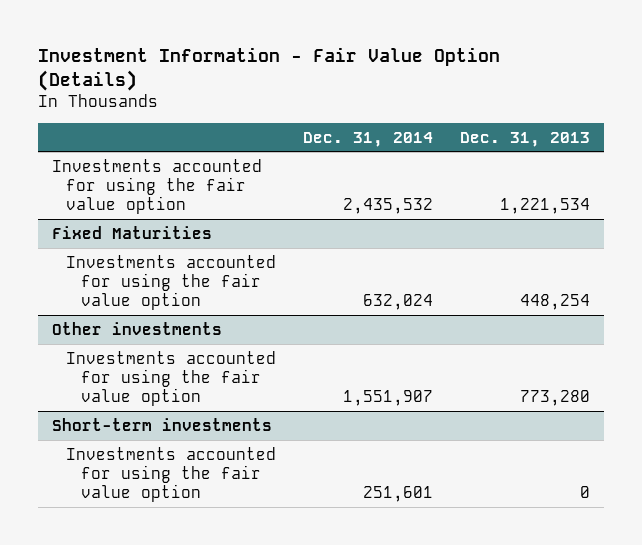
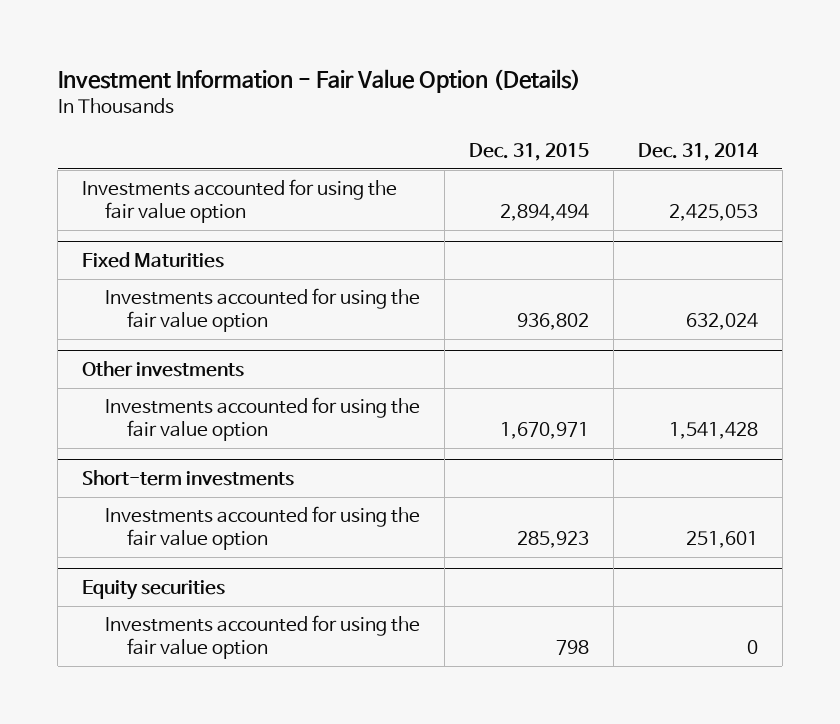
[460,131,591,147] Dec. 31, 2013 -> none
none -> [468,143,589,162] Dec. 31, 2015
[343,198,434,215] 2,435,532 -> [668,204,758,222] 2,425,053
[343,390,434,407] 1,551,907 -> [668,422,758,440] 1,541,428
none -> [82,579,226,600] Equity securities
none -> [104,615,420,660] Investments accounted for using the fair value option

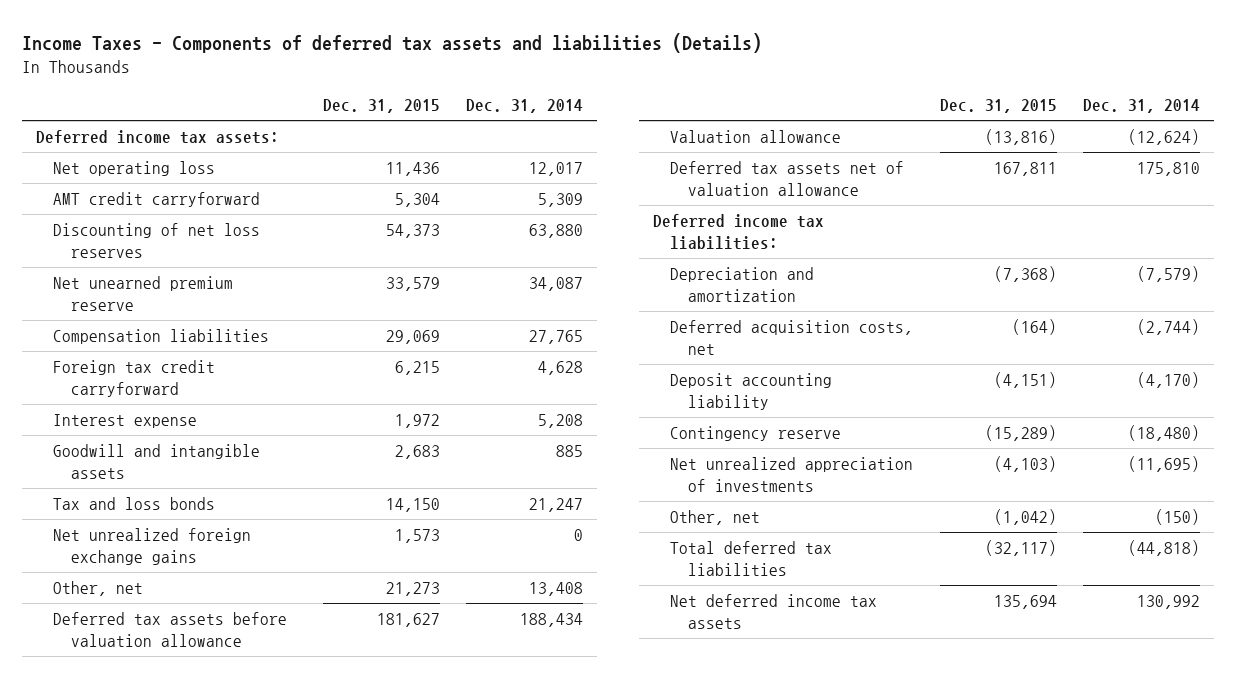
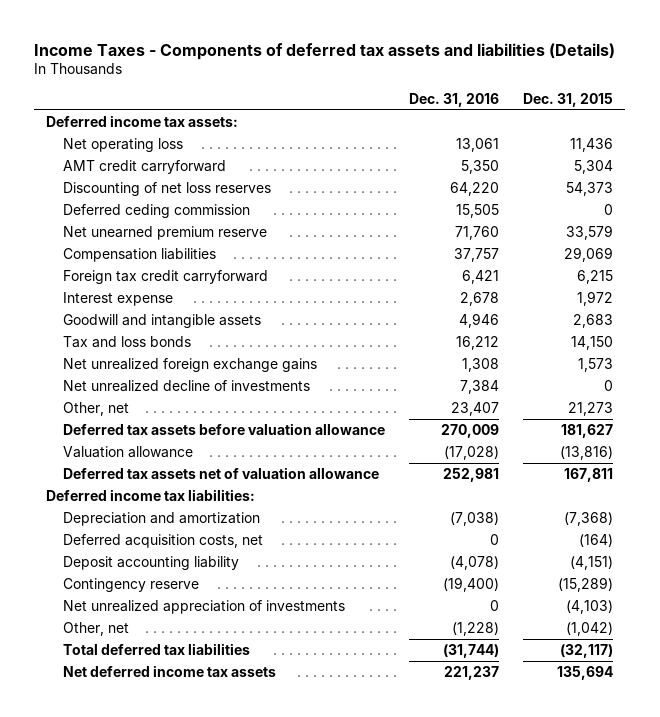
[466,99,584,114] Dec. 31, 2014 -> none
none -> [409,92,500,107] Dec. 31, 2016
none -> [63,203,251,218] Deferred ceding commission
none -> [63,379,311,392] Net unrealized decline of investments

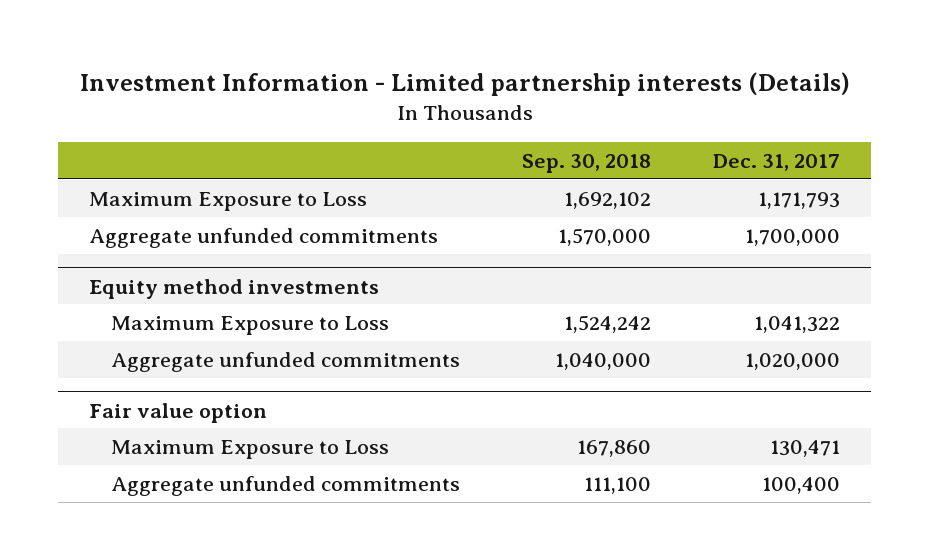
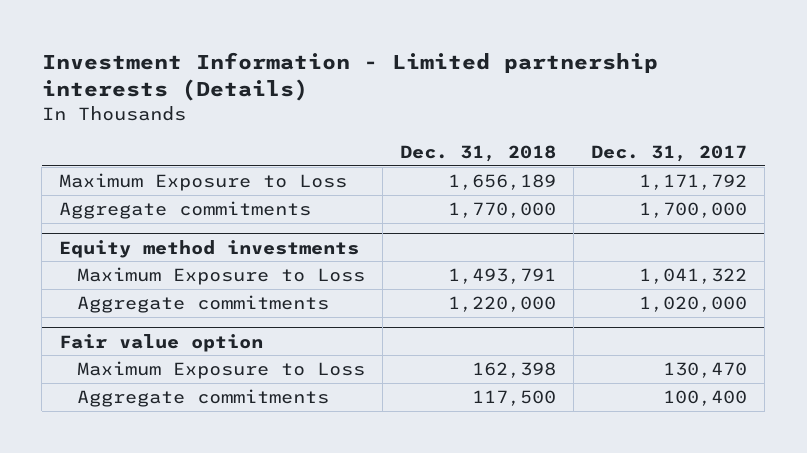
[522,153,652,173] Sep. 30, 2018 -> none
none -> [400,144,557,162] Dec. 31, 2018
[758,191,841,209] 1,171,793 -> [639,174,748,191] 1,171,792
[88,227,438,248] Aggregate unfunded commitments -> [59,201,312,220] Aggregate commitments
[111,351,461,372] Aggregate unfunded commitments -> [76,295,329,314] Aggregate commitments
[770,439,841,457] 130,471 -> [663,362,748,379] 130,470
[111,475,461,496] Aggregate unfunded commitments -> [76,389,329,408] Aggregate commitments

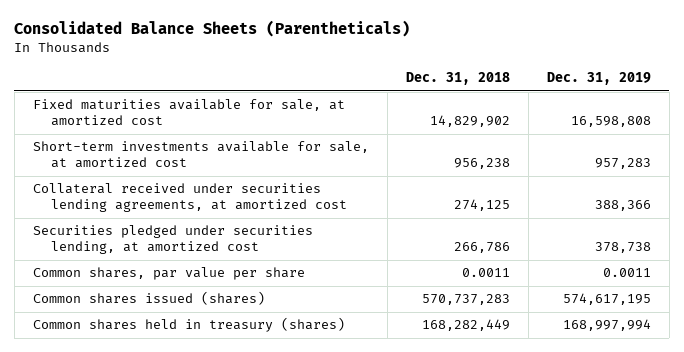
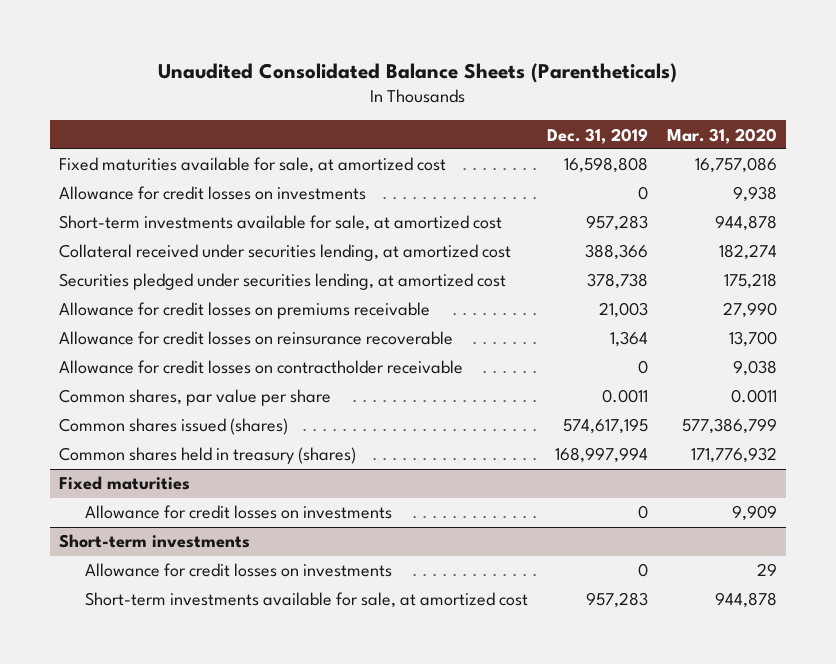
[14,20,411,38] Consolidated Balance Sheets (Parentheticals) -> [157,62,677,83] Unaudited Consolidated Balance Sheets (Parentheticals)
[405,72,510,86] Dec. 31, 2018 -> none
none -> [666,127,777,144] Mar. 31, 2020
none -> [59,186,367,201] Allowance for credit losses on investments
[32,183,347,213] Collateral received under securities lending agreements, at amortized cost -> [59,244,512,262] Collateral received under securities lending, at amortized cost
none -> [59,302,431,320] Allowance for credit losses on premiums receivable
none -> [59,331,454,346] Allowance for credit losses on reinsurance recoverable
none -> [59,360,464,375] Allowance for credit losses on contractholder receivable
none -> [59,476,191,491] Fixed maturities
none -> [85,505,393,520] Allowance for credit losses on investments
none -> [59,534,251,549] Short-term investments
none -> [85,563,393,578] Allowance for credit losses on investments
none -> [85,592,529,609] Short-term investments available for sale, at amortized cost

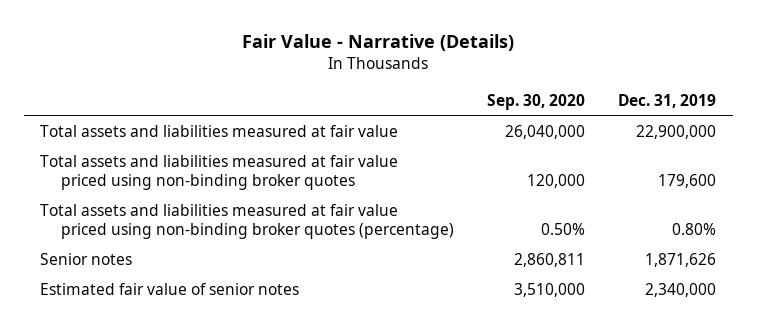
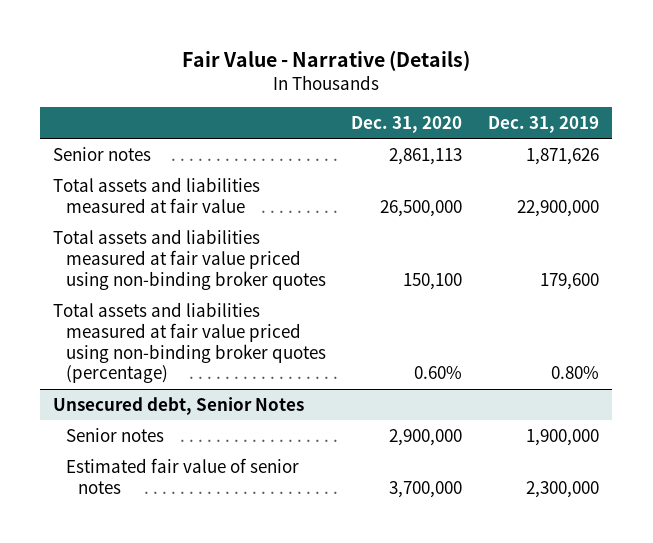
[487,93,586,110] Sep. 30, 2020 -> none
none -> [351,116,463,134] Dec. 31, 2020
[40,252,133,265] Senior notes -> [53,146,152,161] Senior notes
none -> [53,396,305,415] Unsecured debt, Senior Notes
none -> [65,427,164,442] Senior notes
[645,282,717,297] 2,340,000 -> [526,480,600,498] 2,300,000

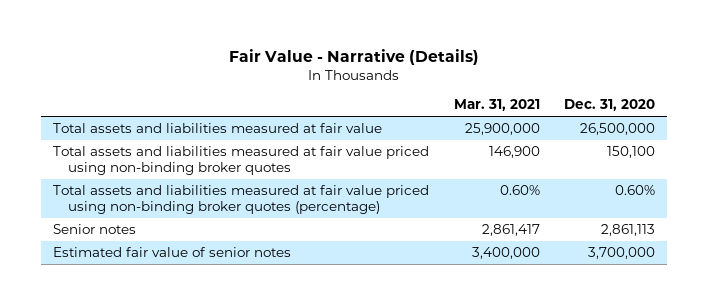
[488,116,600,134] Dec. 31, 2019 -> none
none -> [453,99,540,112] Mar. 31, 2021
[53,396,305,415] Unsecured debt, Senior Notes -> none
[65,427,164,442] Senior notes -> none
[53,146,152,161] Senior notes -> [53,224,137,235] Senior notes

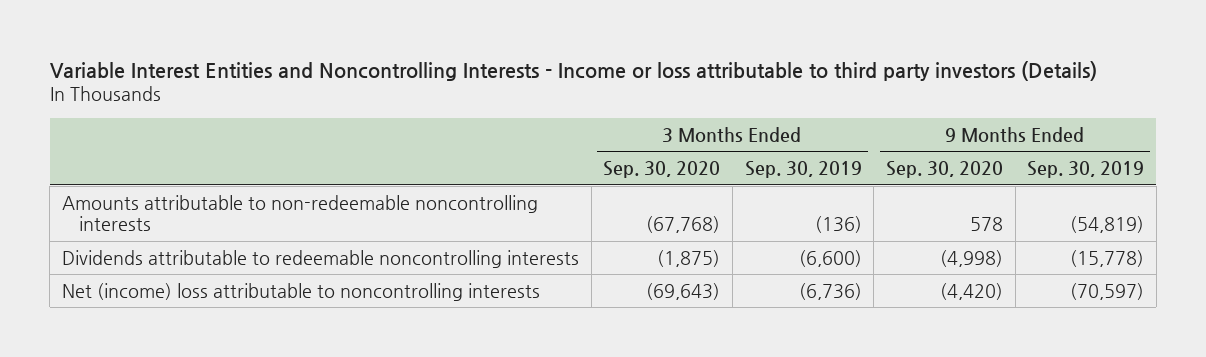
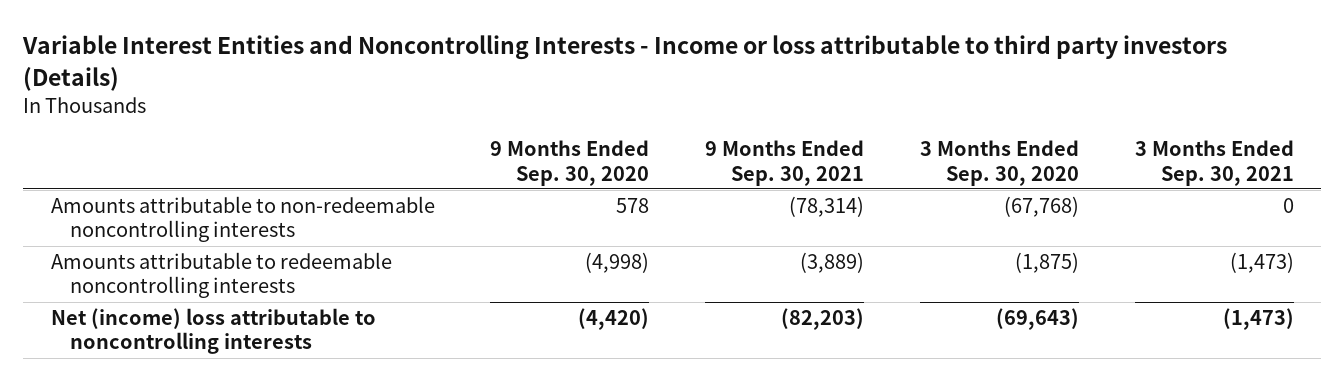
[744,161,862,179] Sep. 30, 2019 -> none
[1027,161,1145,179] Sep. 30, 2019 -> none
none -> [705,140,865,186] 9 Months Ended Sep. 30, 2021
none -> [1134,140,1294,186] 3 Months Ended Sep. 30, 2021
[61,249,579,268] Dividends attributable to redeemable noncontrolling interests -> [50,252,392,299] Amounts attributable to redeemable noncontrolling interests

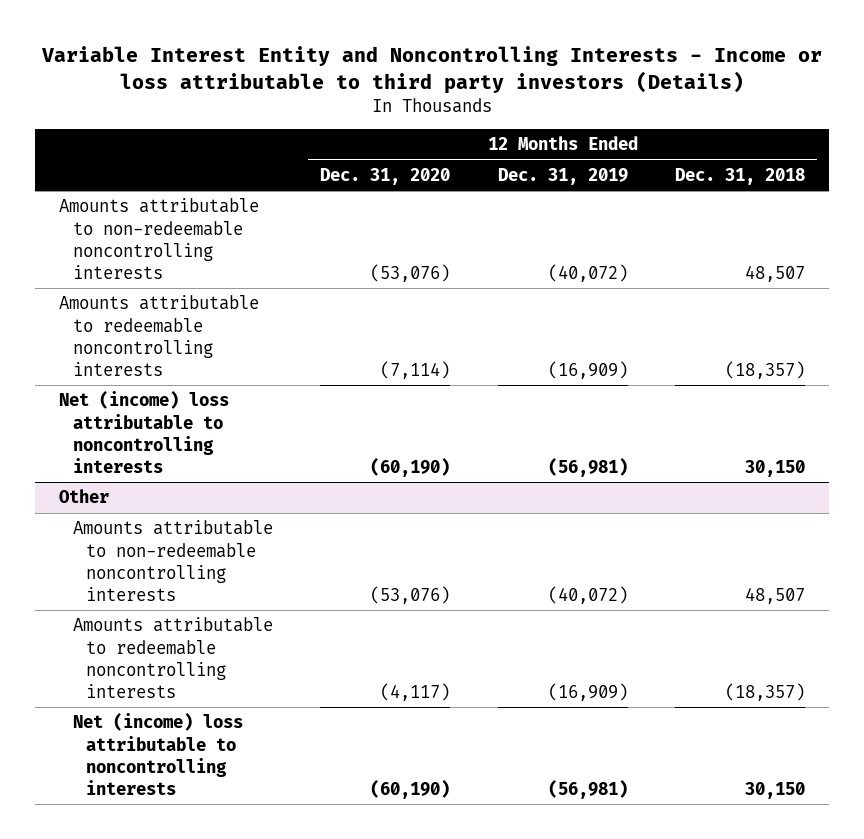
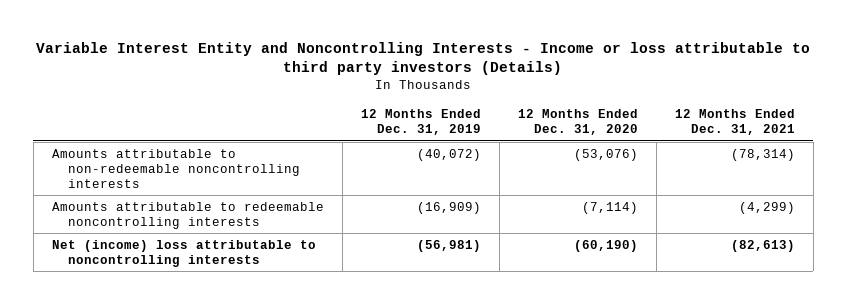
[675,167,806,185] Dec. 31, 2018 -> none
none -> [674,109,795,136] 12 Months Ended Dec. 31, 2021
[59,489,110,504] Other -> none
[72,520,273,601] Amounts attributable to non-redeemable noncontrolling interests -> none
[72,617,273,698] Amounts attributable to redeemable noncontrolling interests -> none
[72,713,243,795] Net (income) loss attributable to noncontrolling interests -> none

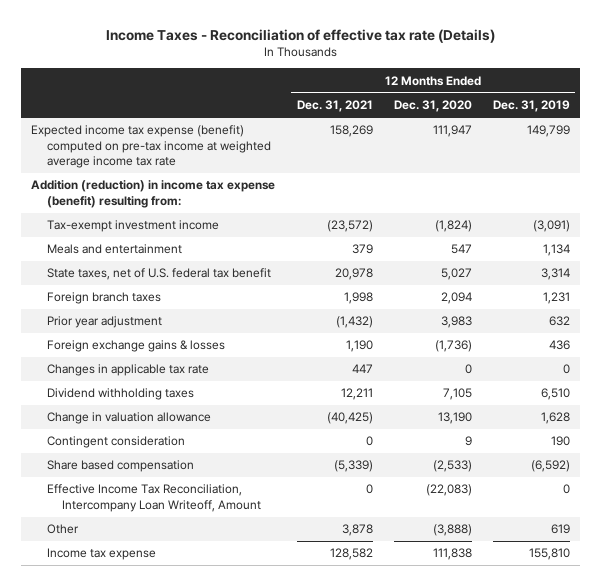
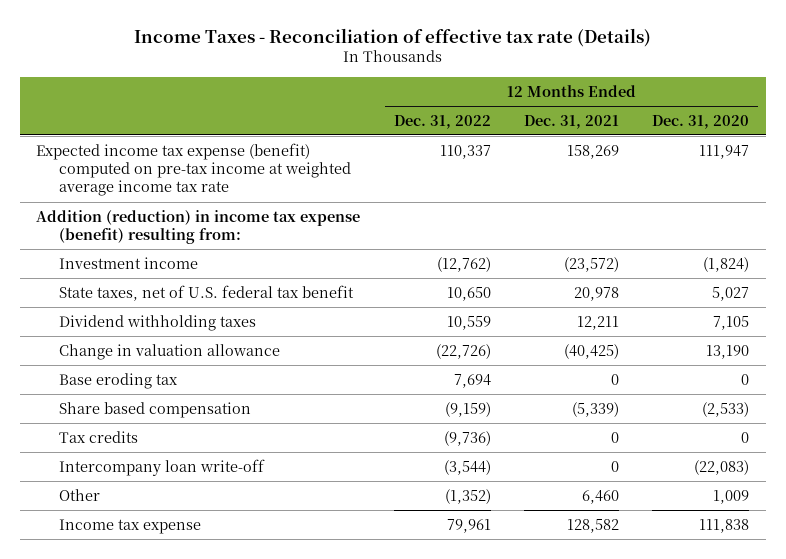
[492,100,570,113] Dec. 31, 2019 -> none
none -> [393,114,491,129] Dec. 31, 2022
[46,244,182,255] Meals and entertainment -> none
[46,220,219,233] Tax-exempt investment income -> [59,256,199,269] Investment income
[46,292,161,305] Foreign branch taxes -> none
[46,316,162,329] Prior year adjustment -> none
[46,340,225,353] Foreign exchange gains & losses -> none
[46,364,209,377] Changes in applicable tax rate -> none
[46,436,185,449] Contingent consideration -> none
none -> [59,372,179,389] Base eroding tax
none -> [59,430,139,443] Tax credits
[46,484,261,512] Effective Income Tax Reconciliation, Intercompany Loan Writeoff, Amount -> [59,458,266,476] Intercompany loan write-off
[341,524,373,537] 3,878 -> [582,489,620,504] 6,460
[432,524,472,537] (3,888) -> [713,489,750,504] 1,009

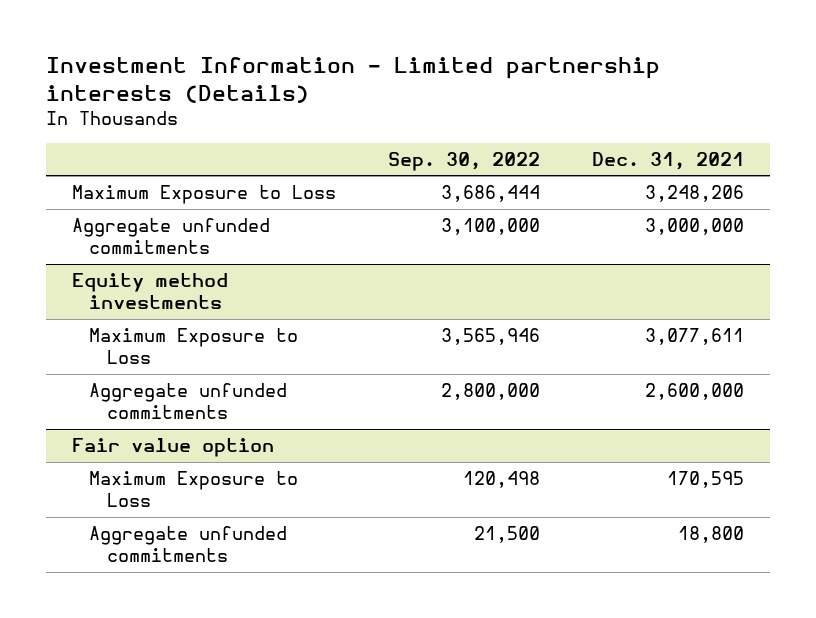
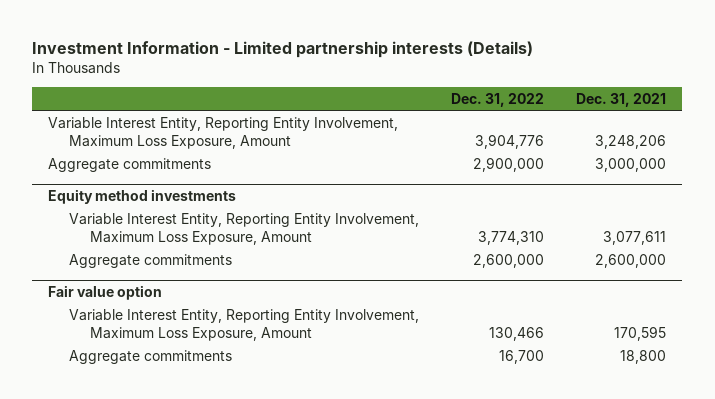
[387,151,540,171] Sep. 30, 2022 -> none
none -> [451,92,545,107] Dec. 31, 2022
[71,185,336,205] Maximum Exposure to Loss -> [48,116,399,149] Variable Interest Entity, Reporting Entity Involvement, Maximum Loss Exposure, Amount
[71,218,270,254] Aggregate unfunded commitments -> [48,157,212,172] Aggregate commitments
[89,328,299,364] Maximum Exposure to Loss -> [69,212,420,245] Variable Interest Entity, Reporting Entity Involvement, Maximum Loss Exposure, Amount
[89,383,288,419] Aggregate unfunded commitments -> [69,253,233,268] Aggregate commitments
[89,471,299,507] Maximum Exposure to Loss -> [69,308,420,341] Variable Interest Entity, Reporting Entity Involvement, Maximum Loss Exposure, Amount
[89,526,288,562] Aggregate unfunded commitments -> [69,349,233,364] Aggregate commitments

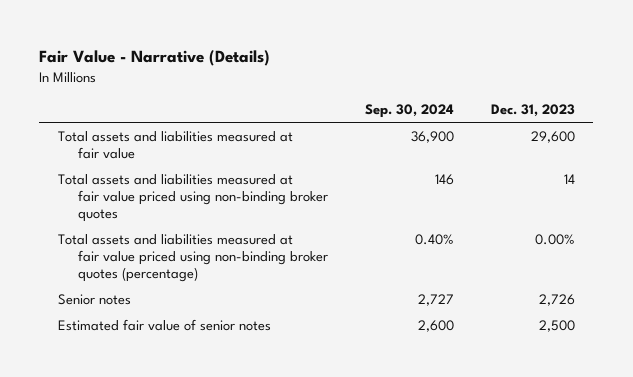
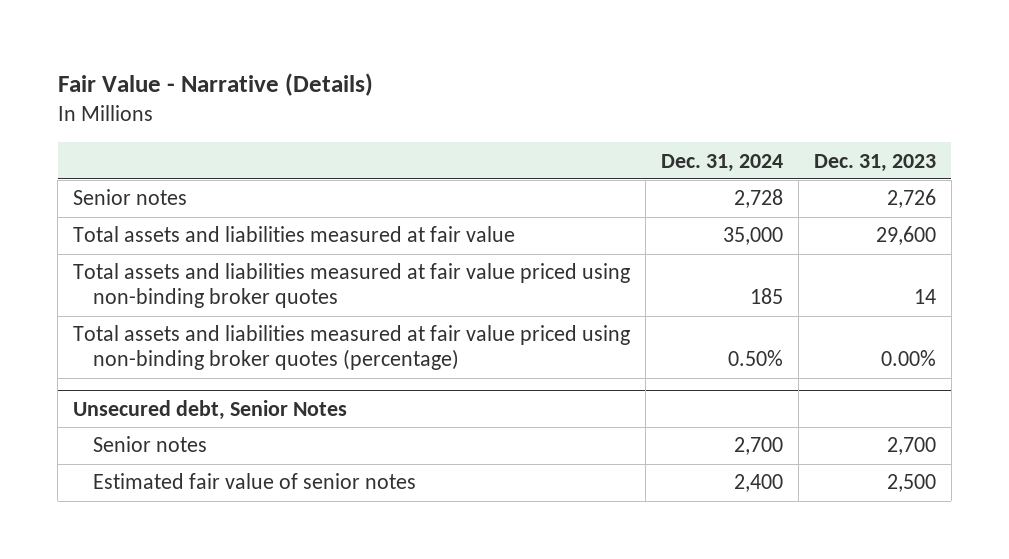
[365,104,455,119] Sep. 30, 2024 -> none
none -> [661,153,784,172] Dec. 31, 2024
[57,293,131,305] Senior notes -> [73,189,188,206] Senior notes
none -> [73,399,348,420] Unsecured debt, Senior Notes
none -> [93,436,208,453] Senior notes

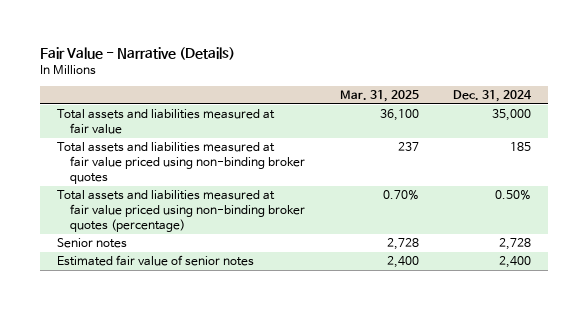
[813,153,936,172] Dec. 31, 2023 -> none
none -> [339,90,419,103] Mar. 31, 2025
[73,399,348,420] Unsecured debt, Senior Notes -> none
[93,436,208,453] Senior notes -> none
[73,189,188,206] Senior notes -> [56,238,127,249] Senior notes

